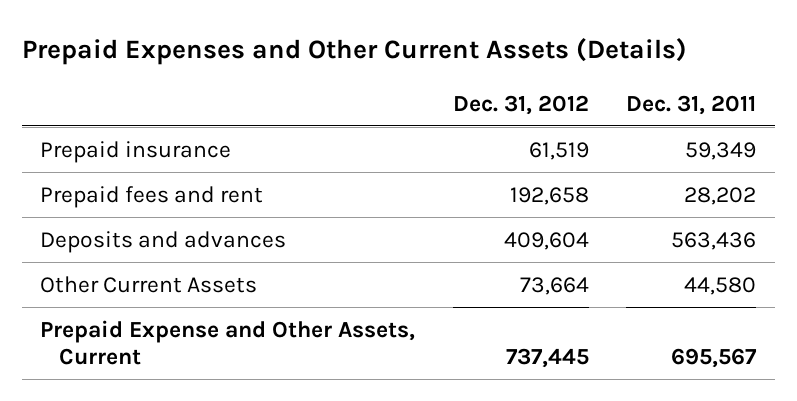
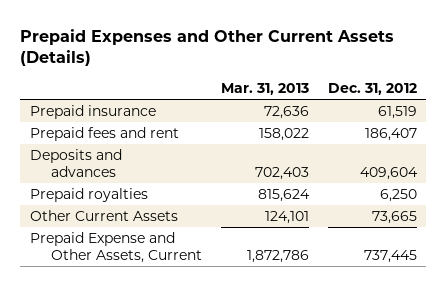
[626,94,757,115] Dec. 31, 2011 -> none
none -> [221,82,310,95] Mar. 31, 2013
[509,186,589,205] 192,658 -> [364,127,417,141] 186,407
none -> [29,187,148,202] Prepaid royalties
[519,276,589,295] 73,664 -> [371,210,417,224] 73,665

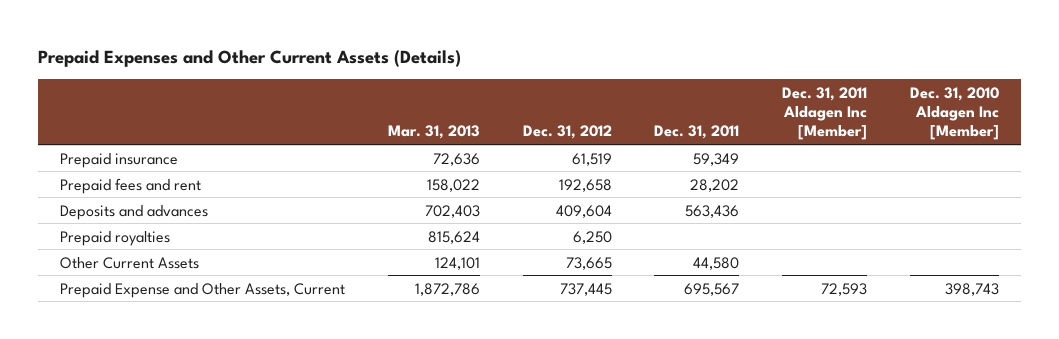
none -> [654,125,740,140] Dec. 31, 2011
none -> [782,86,868,141] Dec. 31, 2011 Aldagen Inc [Member]
none -> [910,86,1000,141] Dec. 31, 2010 Aldagen Inc [Member]
[364,127,417,141] 186,407 -> [558,178,612,192] 192,658

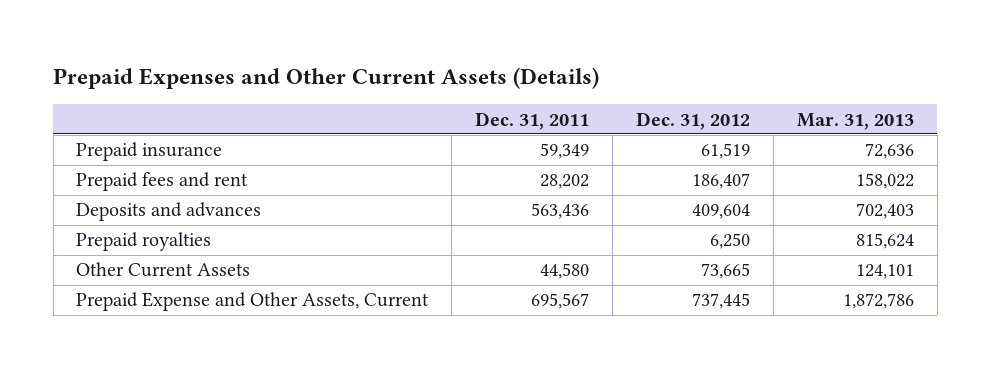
[782,86,868,141] Dec. 31, 2011 Aldagen Inc [Member] -> none
[910,86,1000,141] Dec. 31, 2010 Aldagen Inc [Member] -> none
[558,178,612,192] 192,658 -> [691,173,750,190] 186,407

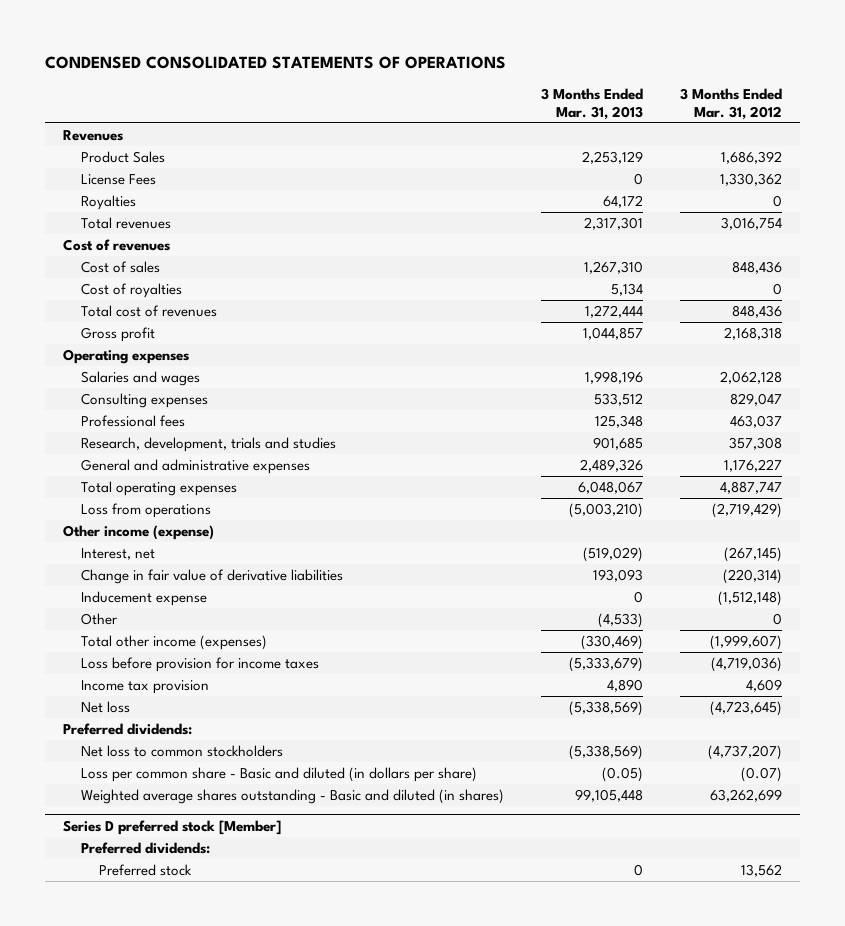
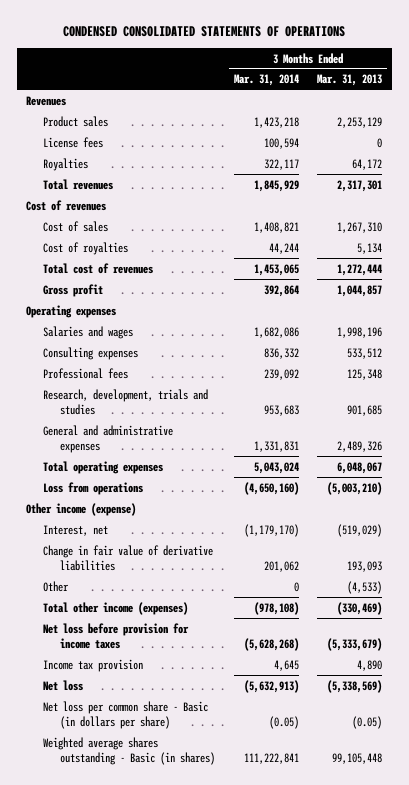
[679,88,782,120] 3 Months Ended Mar. 31, 2012 -> none
none -> [233,74,299,87] Mar. 31, 2014
[81,150,166,163] Product Sales -> [43,115,109,127] Product sales
[81,173,157,185] License Fees -> [43,136,104,148] License fees
[81,590,208,606] Inducement expense -> none
[81,656,320,672] Loss before provision for income taxes -> [43,622,190,649] Net loss before provision for income taxes
[63,722,193,735] Preferred dividends: -> none
[81,744,284,757] Net loss to common stockholders -> none
[63,819,282,835] Series D preferred stock [Member] -> none
[81,841,211,854] Preferred dividends: -> none
[98,863,192,876] Preferred stock -> none
[81,766,478,782] Loss per common share - Basic and diluted (in dollars per share) -> [43,700,209,729] Net loss per common share - Basic (in dollars per share)
[81,788,505,804] Weighted average shares outstanding - Basic and diluted (in shares) -> [43,736,216,765] Weighted average shares outstanding - Basic (in shares)

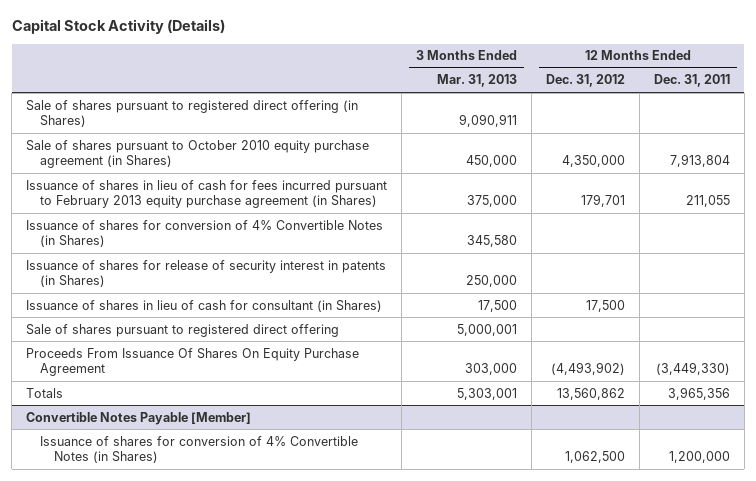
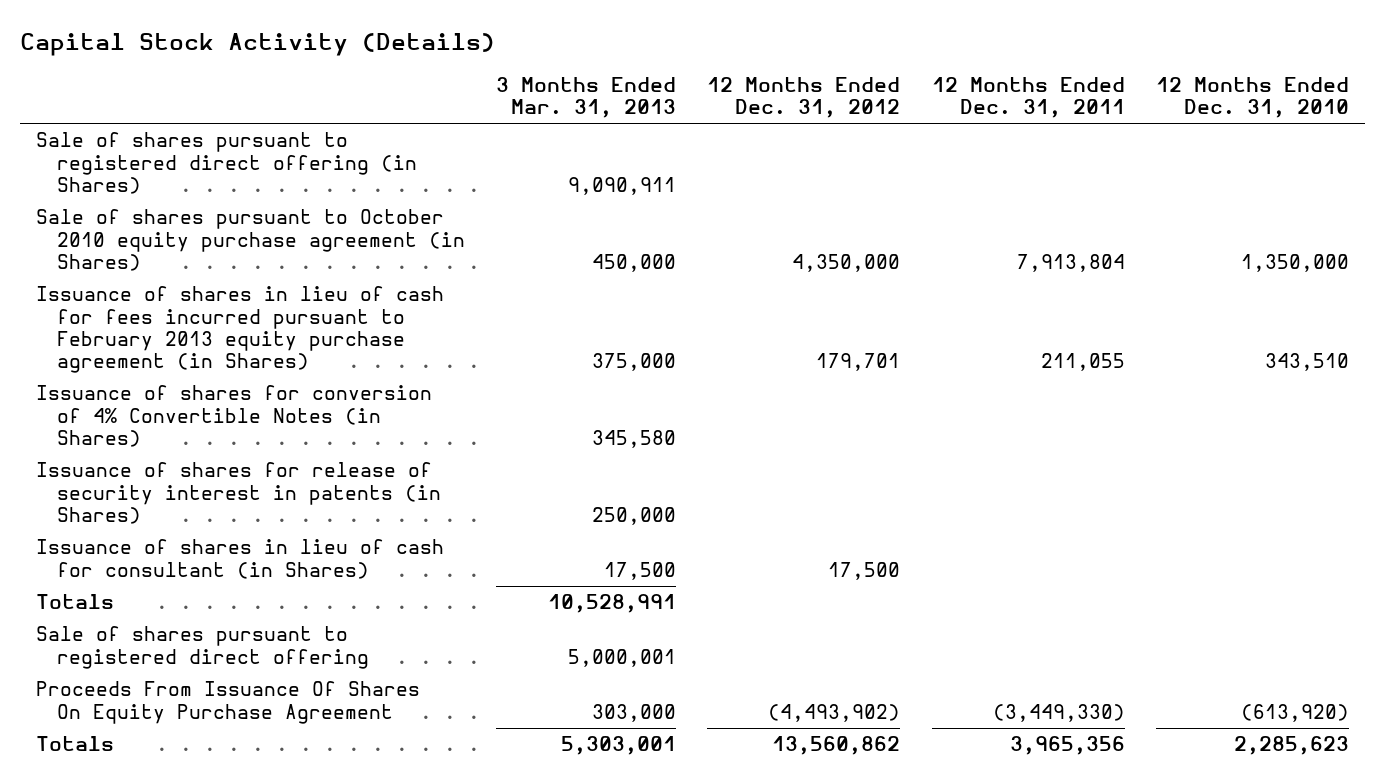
none -> [1155,77,1349,119] 12 Months Ended Dec. 31, 2010
none -> [35,594,114,610] Totals
[26,411,252,425] Convertible Notes Payable [Member] -> none
[39,435,358,463] Issuance of shares for conversion of 4% Convertible Notes (in Shares) -> none

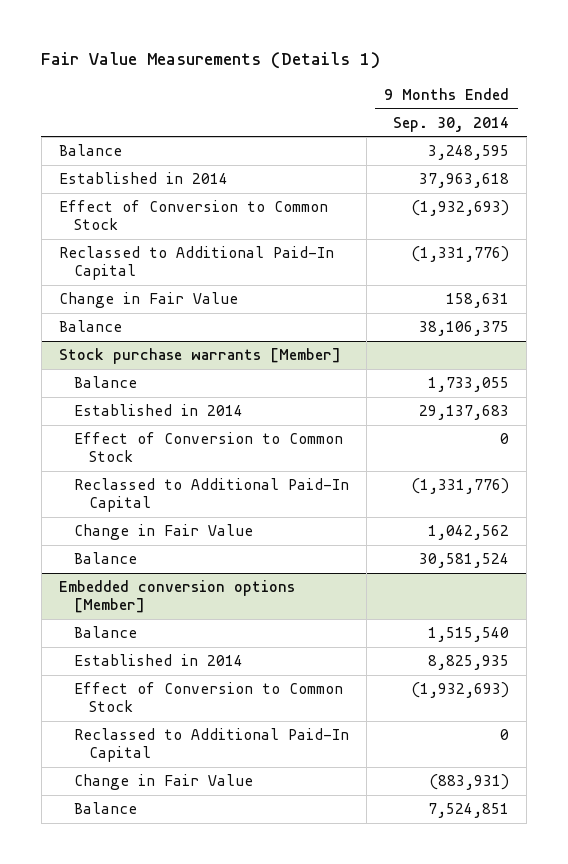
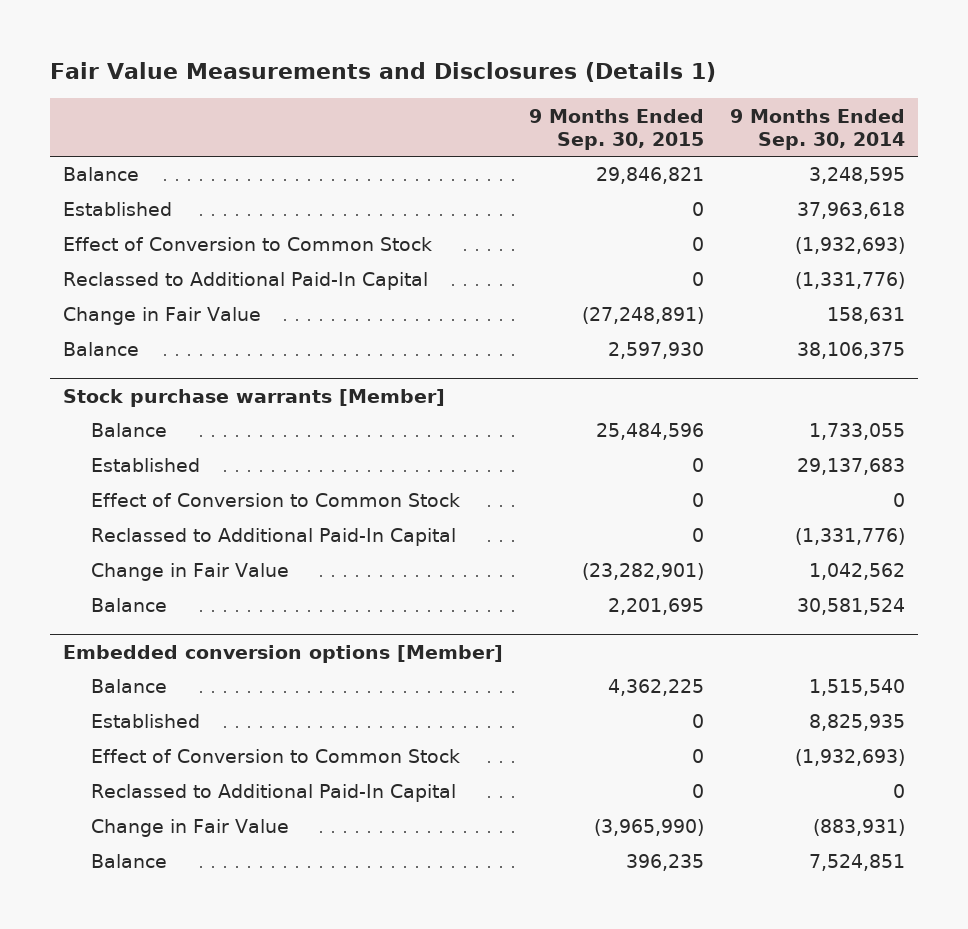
[41,51,381,69] Fair Value Measurements (Details 1) -> [49,62,716,83] Fair Value Measurements and Disclosures (Details 1)
none -> [529,108,705,150] 9 Months Ended Sep. 30, 2015
[58,172,228,185] Established in 2014 -> [62,202,172,217] Established
[73,404,243,417] Established in 2014 -> [91,458,201,473] Established
[73,654,243,667] Established in 2014 -> [91,714,201,729] Established

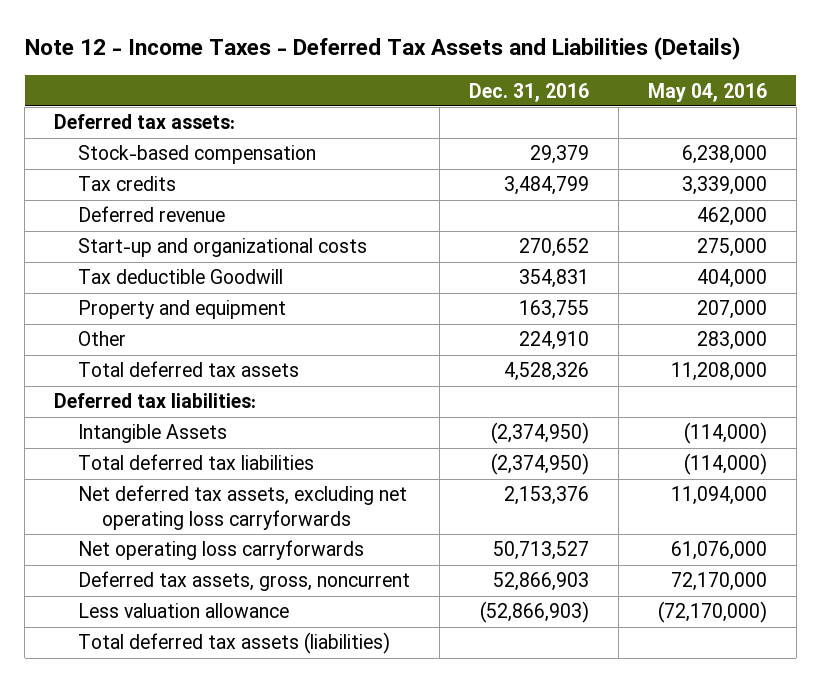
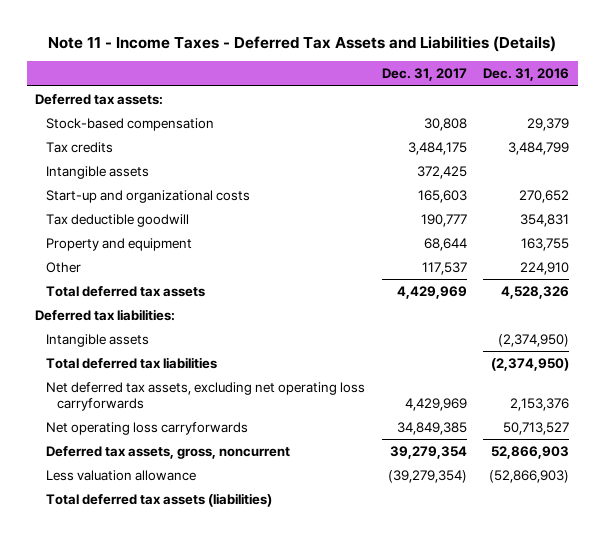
[24,37,741,61] Note 12 - Income Taxes - Deferred Tax Assets and Liabilities (Details) -> [48,35,557,52] Note 11 - Income Taxes - Deferred Tax Assets and Liabilities (Details)
[647,82,767,102] May 04, 2016 -> none
none -> [381,68,467,82] Dec. 31, 2017
[78,206,226,223] Deferred revenue -> none
none -> [46,166,150,180] Intangible assets
[78,269,284,285] Tax deductible Goodwill -> [46,214,190,228] Tax deductible goodwill
[78,424,228,444] Intangible Assets -> [46,334,150,348] Intangible assets

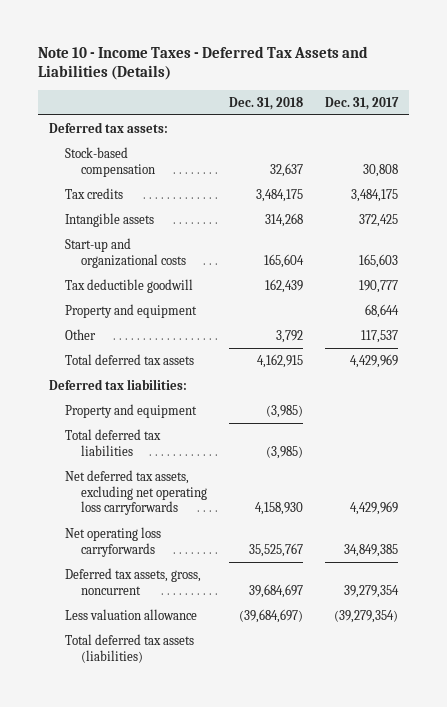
[48,35,557,52] Note 11 - Income Taxes - Deferred Tax Assets and Liabilities (Details) -> [38,45,369,81] Note 10 - Income Taxes - Deferred Tax Assets and Liabilities (Details)
[483,68,570,82] Dec. 31, 2016 -> none
none -> [229,96,304,110] Dec. 31, 2018
[46,334,150,348] Intangible assets -> [65,403,198,418] Property and equipment

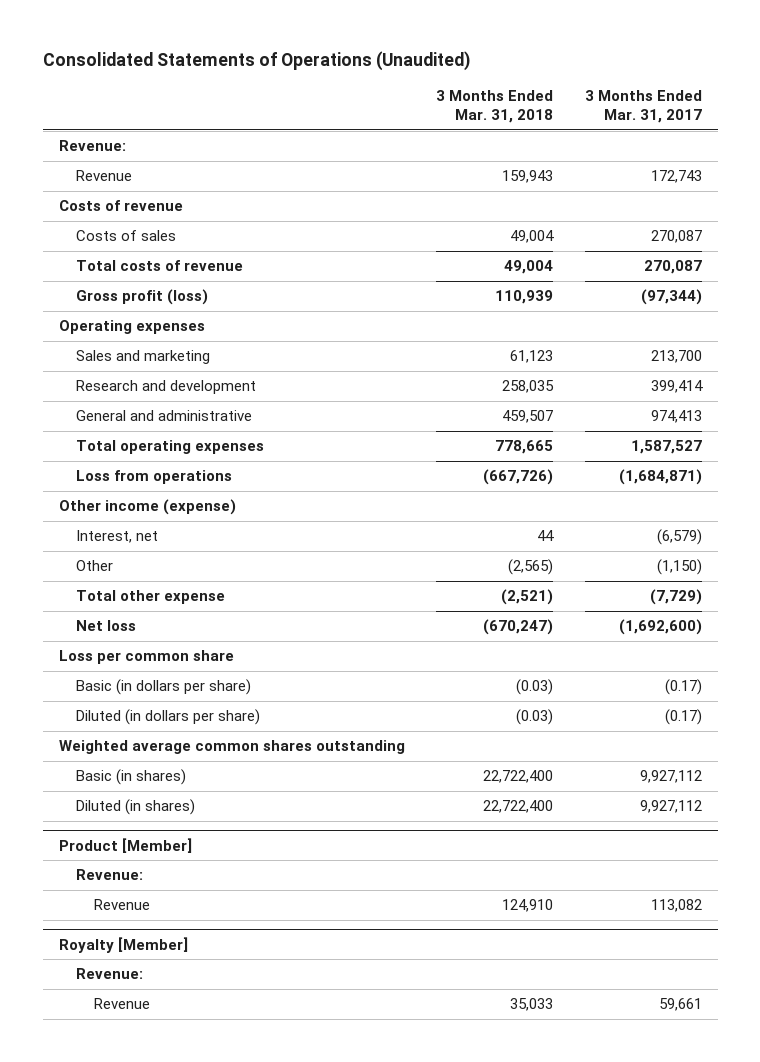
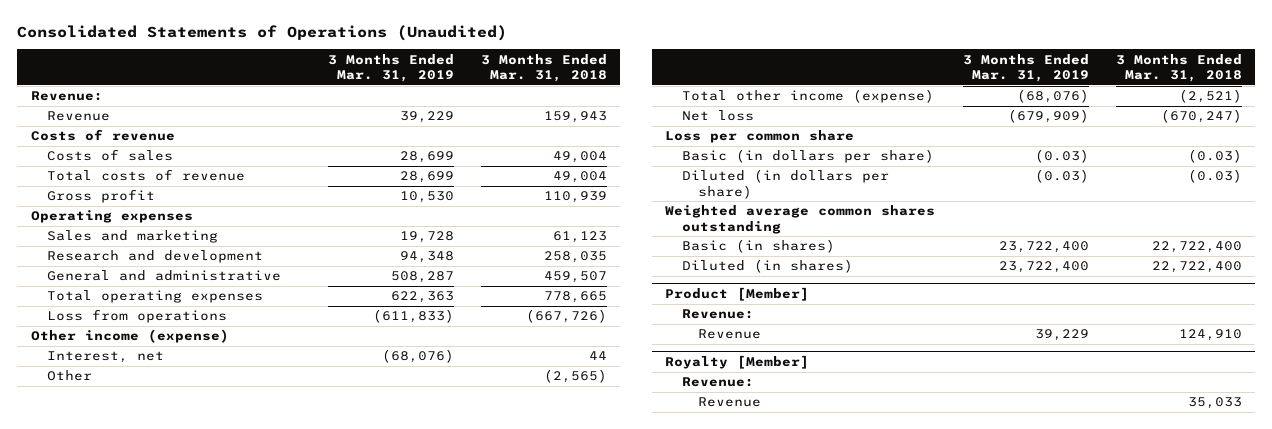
[584,90,702,124] 3 Months Ended Mar. 31, 2017 -> none
none -> [327,53,454,83] 3 Months Ended Mar. 31, 2019
[76,289,209,306] Gross profit (loss) -> [46,189,155,204] Gross profit
[76,590,226,605] Total other expense -> [681,89,934,104] Total other income (expense)

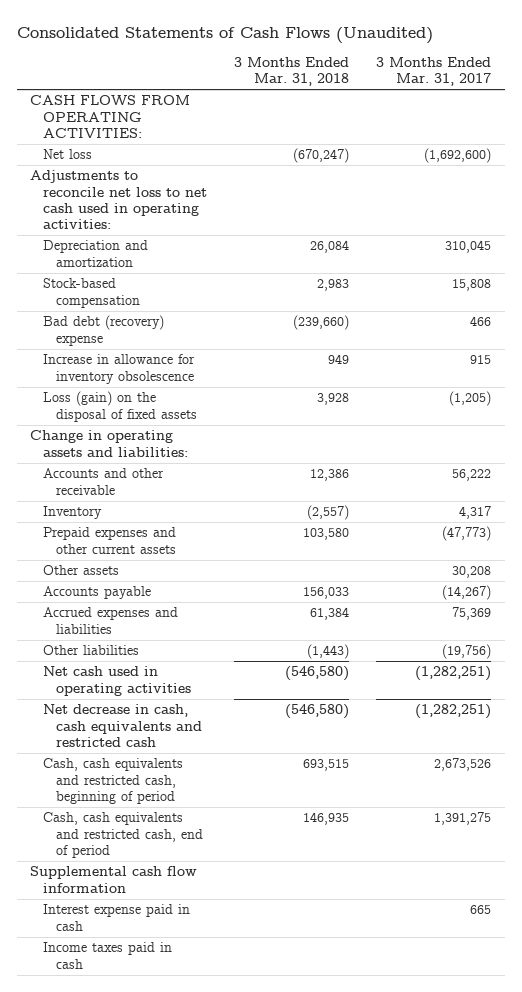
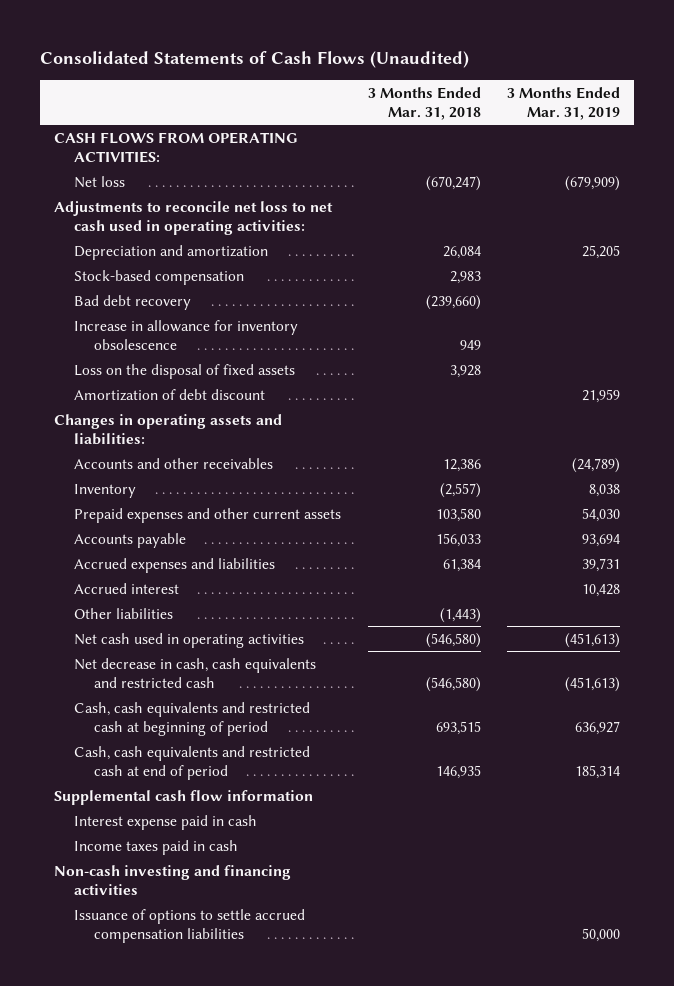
[376,57,492,87] 3 Months Ended Mar. 31, 2017 -> none
none -> [507,86,621,120] 3 Months Ended Mar. 31, 2019
[43,315,165,346] Bad debt (recovery) expense -> [74,294,192,310] Bad debt recovery
[43,391,198,422] Loss (gain) on the disposal of fixed assets -> [74,363,296,379] Loss on the disposal of fixed assets
none -> [74,388,266,401] Amortization of debt discount
[30,430,189,457] Change in operating assets and liabilities: -> [53,413,282,445] Changes in operating assets and liabilities:
[43,468,165,495] Accounts and other receivable -> [74,457,274,469] Accounts and other receivables
[43,565,120,576] Other assets -> none
none -> [74,582,180,594] Accrued interest
[43,758,184,805] Cash, cash equivalents and restricted cash, beginning of period -> [74,701,311,736] Cash, cash equivalents and restricted cash at beginning of period
[43,812,204,859] Cash, cash equivalents and restricted cash, end of period -> [74,745,311,780] Cash, cash equivalents and restricted cash at end of period
none -> [53,864,291,895] Non-cash investing and financing activities
none -> [74,908,306,943] Issuance of options to settle accrued compensation liabilities

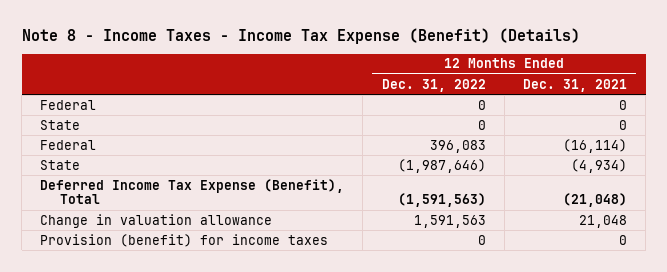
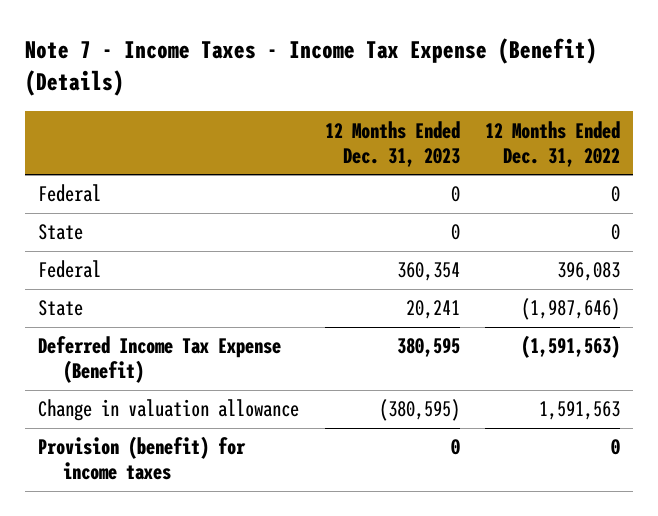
[21,28,580,45] Note 8 - Income Taxes - Income Tax Expense (Benefit) (Details) -> [25,37,598,97] Note 7 - Income Taxes - Income Tax Expense (Benefit) (Details)
[522,78,627,92] Dec. 31, 2021 -> none
none -> [324,120,460,167] 12 Months Ended Dec. 31, 2023
[40,178,345,205] Deferred Income Tax Expense (Benefit), Total -> [37,336,281,384] Deferred Income Tax Expense (Benefit)

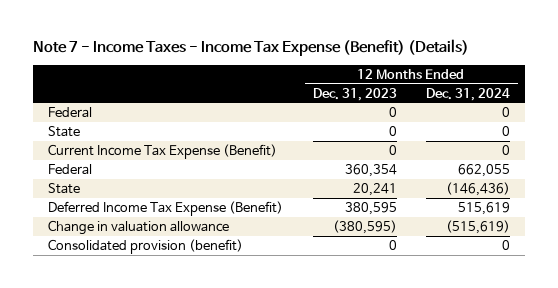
[485,120,621,167] 12 Months Ended Dec. 31, 2022 -> none
none -> [426,87,511,101] Dec. 31, 2024
none -> [47,143,277,159] Current Income Tax Expense (Benefit)
[37,436,246,481] Provision (benefit) for income taxes -> [47,238,243,254] Consolidated provision (benefit)

